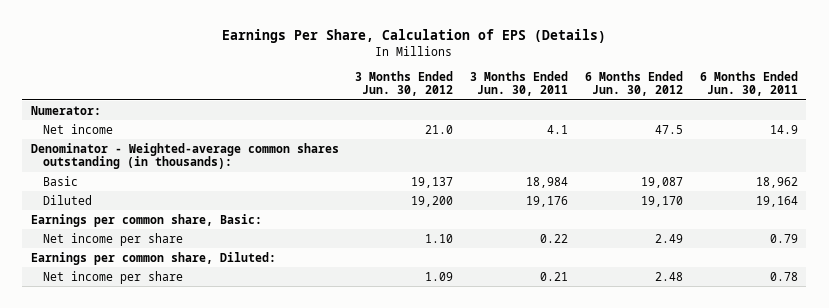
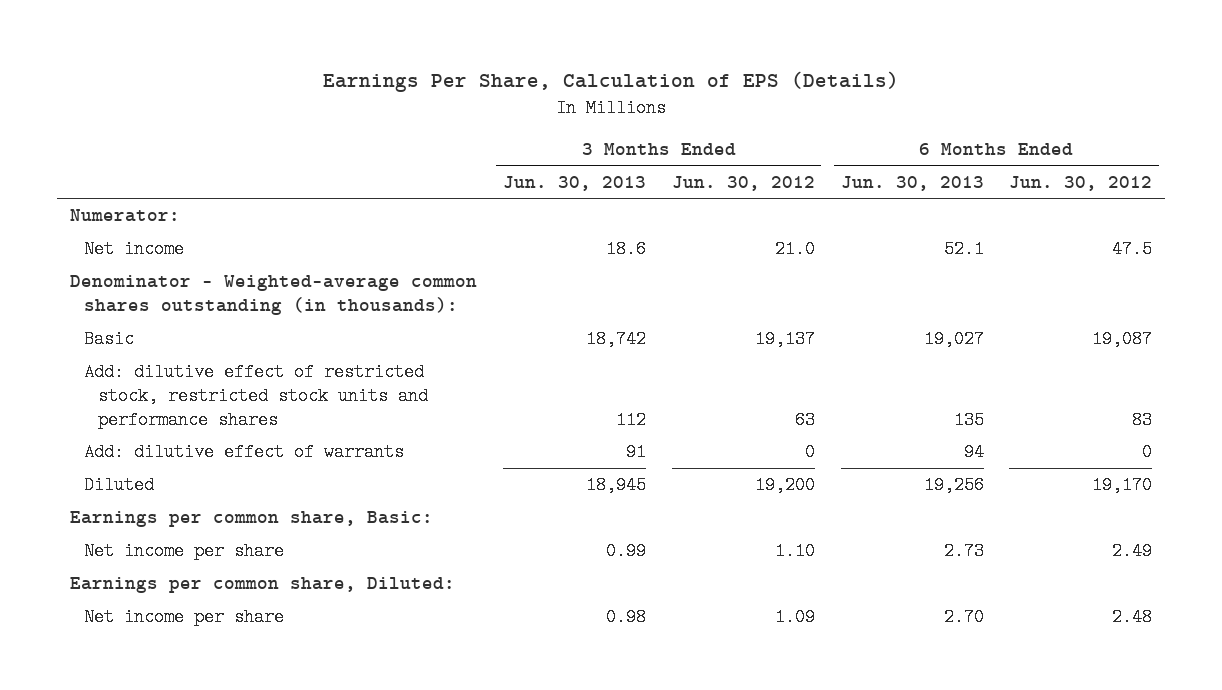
[470,70,569,97] 3 Months Ended Jun. 30, 2011 -> none
[699,70,798,97] 6 Months Ended Jun. 30, 2011 -> none
none -> [502,175,646,191] Jun. 30, 2013
none -> [840,175,984,191] Jun. 30, 2013
none -> [83,363,428,429] Add: dilutive effect of restricted stock, restricted stock units and performance shares
none -> [83,443,404,462] Add: dilutive effect of warrants

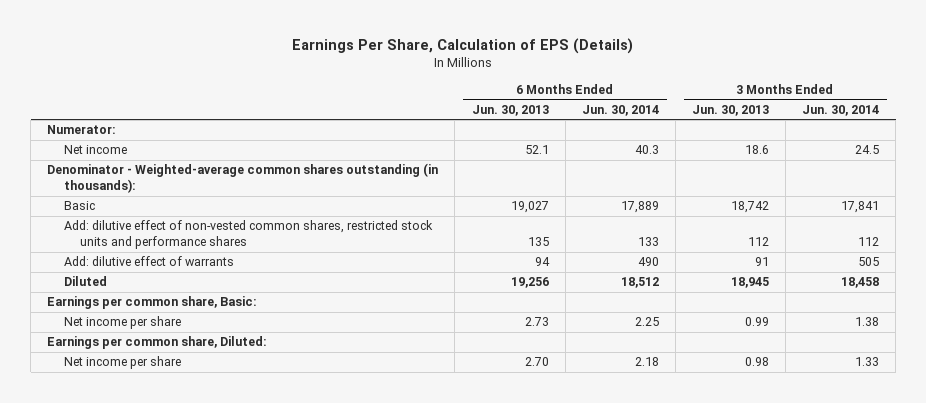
[671,175,815,191] Jun. 30, 2012 -> none
[1009,175,1153,191] Jun. 30, 2012 -> none
none -> [581,104,659,116] Jun. 30, 2014
none -> [802,104,880,116] Jun. 30, 2014
[83,363,428,429] Add: dilutive effect of restricted stock, restricted stock units and performance shares -> [63,220,433,250] Add: dilutive effect of non-vested common shares, restricted stock units and performance shares

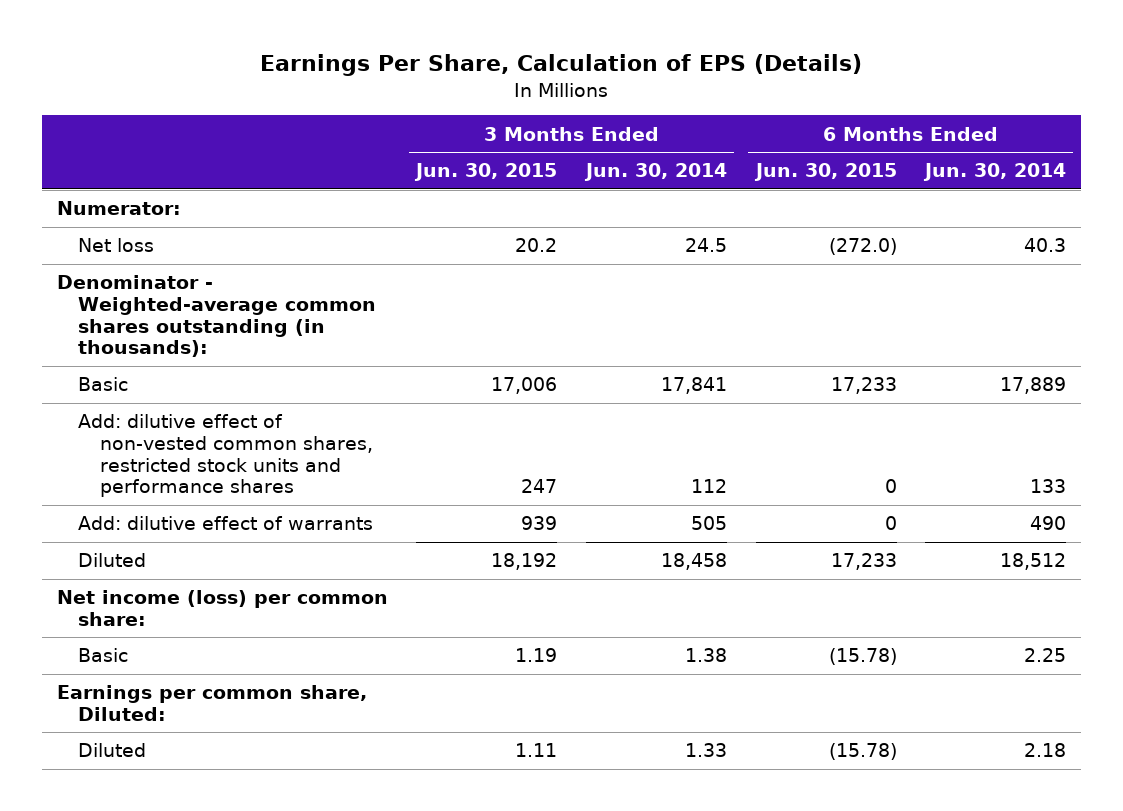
[471,104,549,116] Jun. 30, 2013 -> none
[691,104,769,116] Jun. 30, 2013 -> none
none -> [414,163,558,182] Jun. 30, 2015
none -> [753,163,897,182] Jun. 30, 2015
[63,145,127,155] Net income -> [78,238,155,253] Net loss
[47,296,258,310] Earnings per common share, Basic: -> [56,590,388,626] Net income (loss) per common share:
[63,316,181,330] Net income per share -> [78,648,129,663] Basic
[63,356,181,370] Net income per share -> [78,743,147,758] Diluted

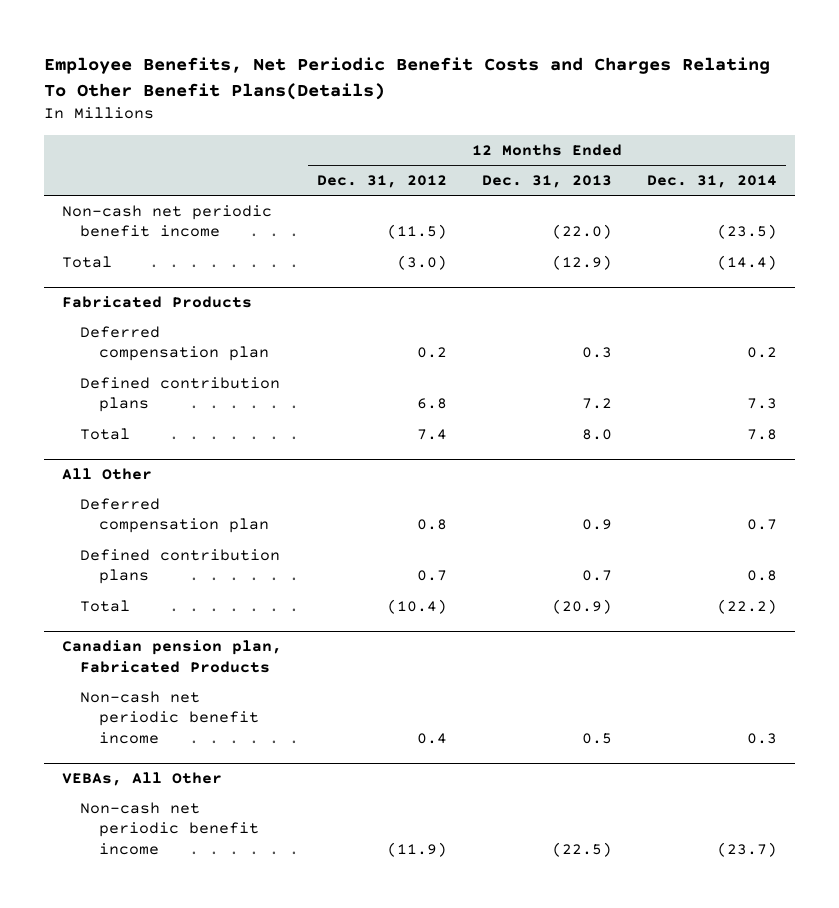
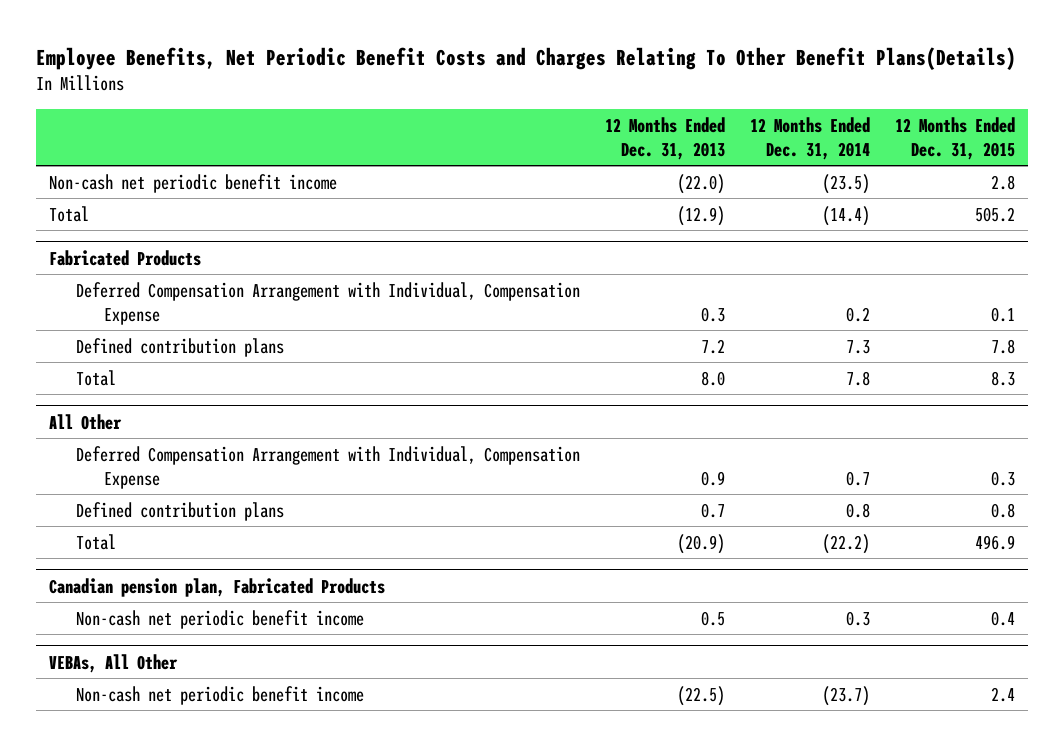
[316,175,447,189] Dec. 31, 2012 -> none
none -> [895,116,1016,160] 12 Months Ended Dec. 31, 2015
[80,325,270,362] Deferred compensation plan -> [76,281,581,325] Deferred Compensation Arrangement with Individual, Compensation Expense
[80,497,270,534] Deferred compensation plan -> [76,445,581,489] Deferred Compensation Arrangement with Individual, Compensation Expense

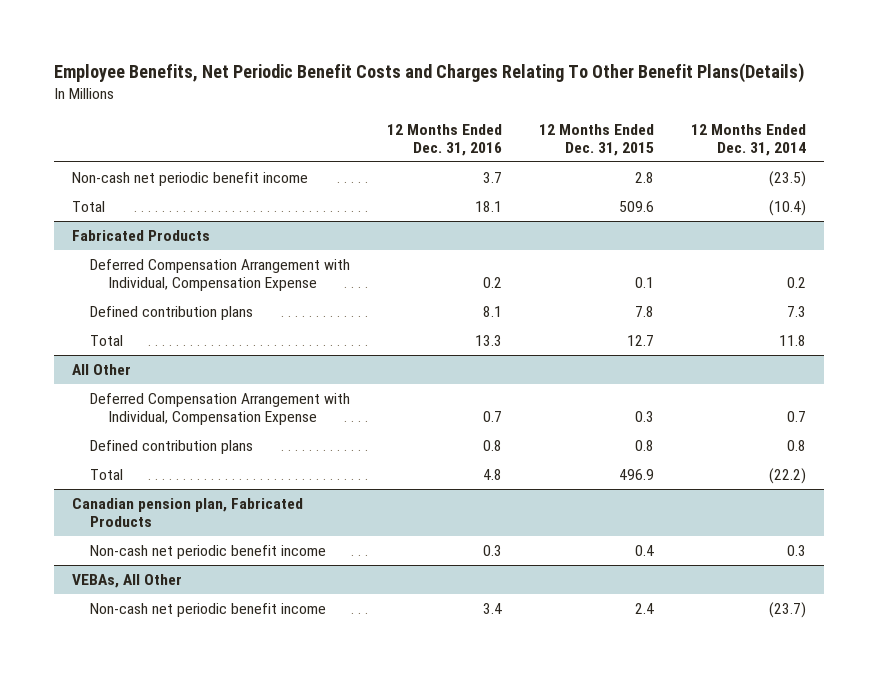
[605,116,726,160] 12 Months Ended Dec. 31, 2013 -> none
none -> [386,123,502,156] 12 Months Ended Dec. 31, 2016
[822,205,871,226] (14.4) -> [768,199,806,216] (10.4)
[975,206,1016,222] 505.2 -> [618,200,654,212] 509.6
[846,370,871,386] 7.8 -> [778,334,806,346] 11.8
[991,370,1016,386] 8.3 -> [626,334,654,346] 12.7

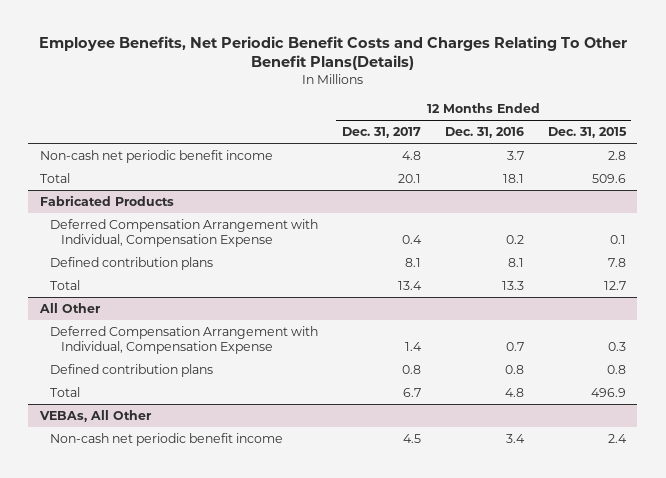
[690,123,806,156] 12 Months Ended Dec. 31, 2014 -> none
none -> [342,126,422,138] Dec. 31, 2017
[72,497,304,528] Canadian pension plan, Fabricated Products -> none
[90,544,327,559] Non-cash net periodic benefit income -> none

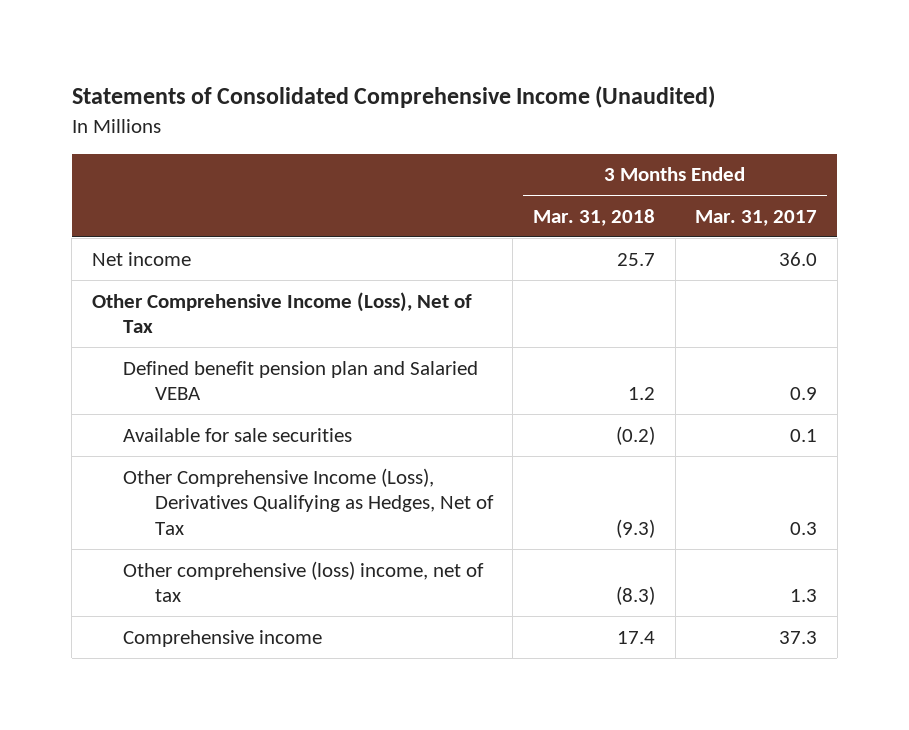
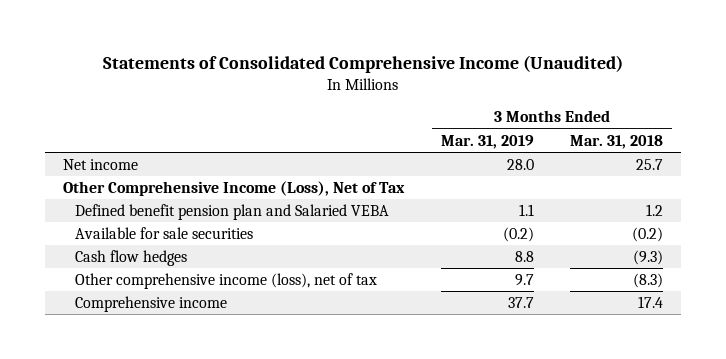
[695,209,818,226] Mar. 31, 2017 -> none
none -> [440,134,534,149] Mar. 31, 2019
[123,467,494,535] Other Comprehensive Income (Loss), Derivatives Qualifying as Hedges, Net of Tax -> [74,249,187,266] Cash flow hedges
[123,560,485,603] Other comprehensive (loss) income, net of tax -> [74,272,377,289] Other comprehensive income (loss), net of tax

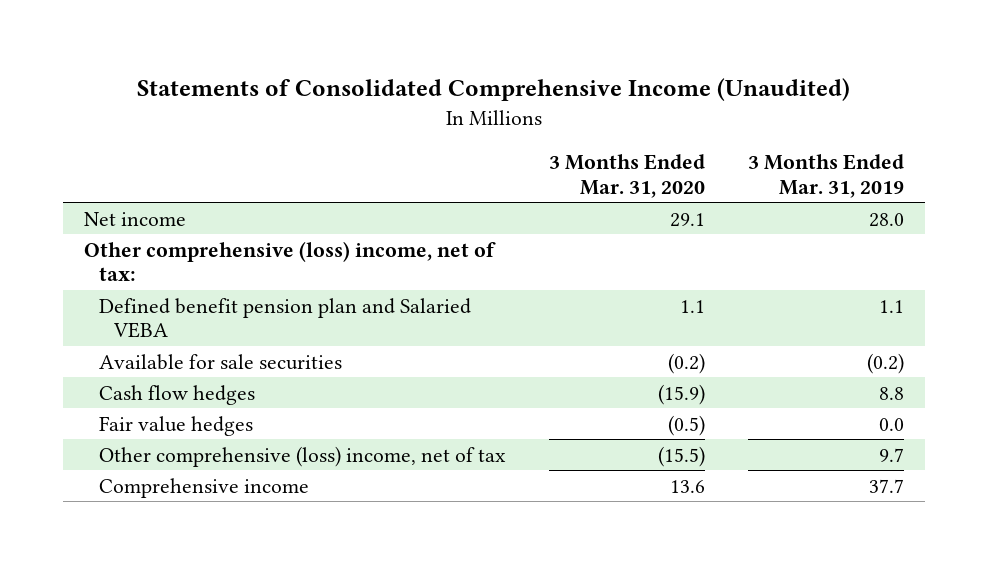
[570,134,664,149] Mar. 31, 2018 -> none
none -> [549,153,706,198] 3 Months Ended Mar. 31, 2020
[63,180,406,196] Other Comprehensive Income (Loss), Net of Tax -> [84,240,497,282] Other comprehensive (loss) income, net of tax:
none -> [99,415,254,436] Fair value hedges
[74,272,377,289] Other comprehensive income (loss), net of tax -> [99,445,507,467] Other comprehensive (loss) income, net of tax

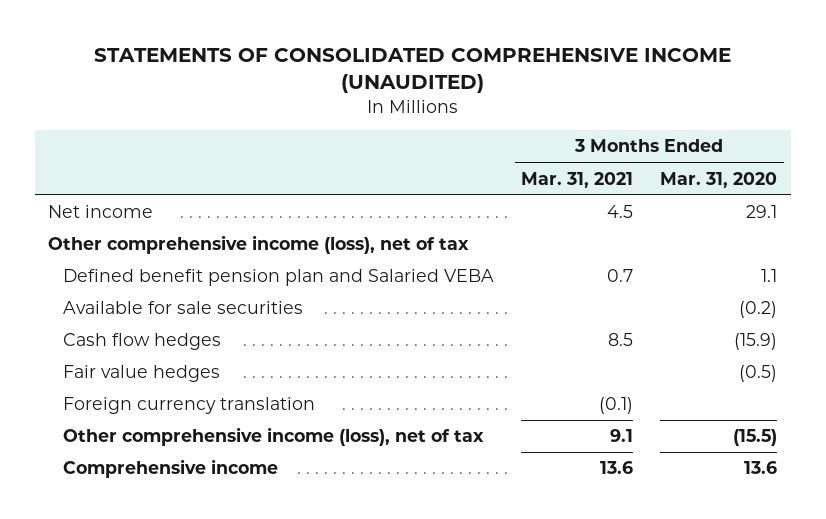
[136,77,850,101] Statements of Consolidated Comprehensive Income (Unaudited) -> [93,47,731,94] STATEMENTS OF CONSOLIDATED COMPREHENSIVE INCOME (UNAUDITED)
[747,153,904,198] 3 Months Ended Mar. 31, 2019 -> none
none -> [521,171,634,188] Mar. 31, 2021
[84,240,497,282] Other comprehensive (loss) income, net of tax: -> [48,235,470,255] Other comprehensive income (loss), net of tax
none -> [63,397,316,415] Foreign currency translation
[99,445,507,467] Other comprehensive (loss) income, net of tax -> [63,427,485,447] Other comprehensive income (loss), net of tax

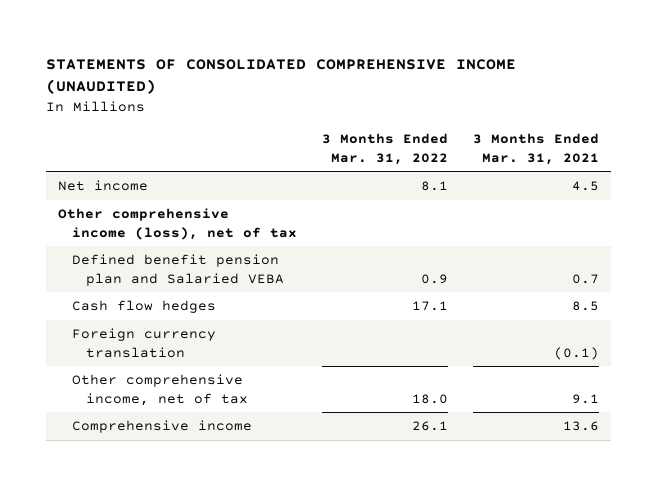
[660,171,778,188] Mar. 31, 2020 -> none
none -> [322,133,449,165] 3 Months Ended Mar. 31, 2022
[63,301,304,315] Available for sale securities -> none
[63,365,221,383] Fair value hedges -> none
[63,427,485,447] Other comprehensive income (loss), net of tax -> [72,374,249,406] Other comprehensive income, net of tax

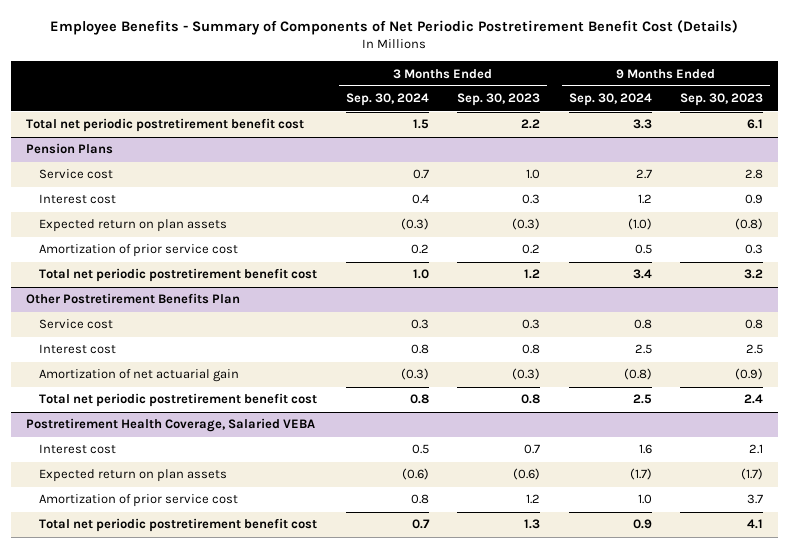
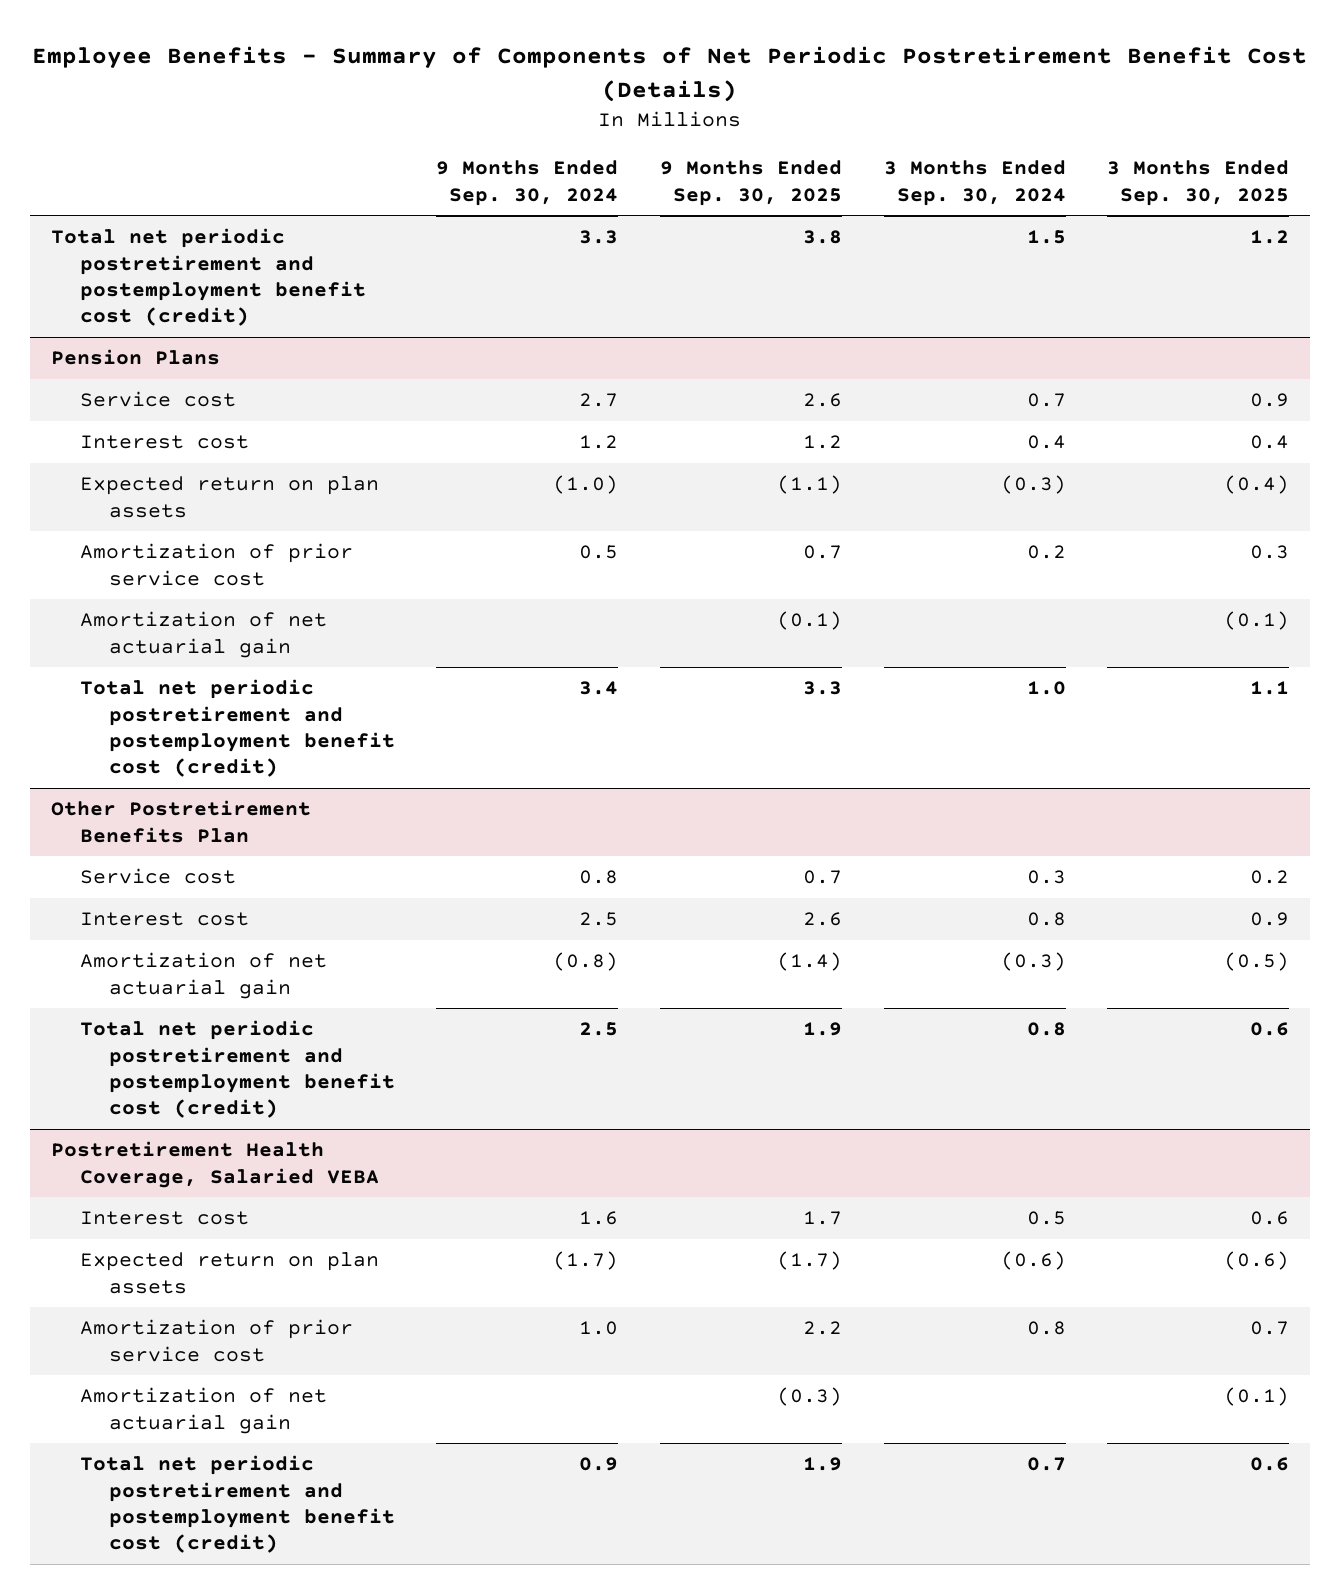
[457,93,541,107] Sep. 30, 2023 -> none
[680,93,764,107] Sep. 30, 2023 -> none
none -> [660,160,843,206] 9 Months Ended Sep. 30, 2025
none -> [1107,160,1290,206] 3 Months Ended Sep. 30, 2025
[25,118,304,133] Total net periodic postretirement benefit cost -> [50,228,366,326] Total net periodic postretirement and postemployment benefit cost (credit)
none -> [79,611,327,658] Amortization of net actuarial gain
[39,268,318,283] Total net periodic postretirement benefit cost -> [79,679,395,777] Total net periodic postretirement and postemployment benefit cost (credit)
[39,393,318,408] Total net periodic postretirement benefit cost -> [79,1020,395,1118] Total net periodic postretirement and postemployment benefit cost (credit)
none -> [79,1387,327,1434] Amortization of net actuarial gain
[39,518,318,533] Total net periodic postretirement benefit cost -> [79,1455,395,1553] Total net periodic postretirement and postemployment benefit cost (credit)

